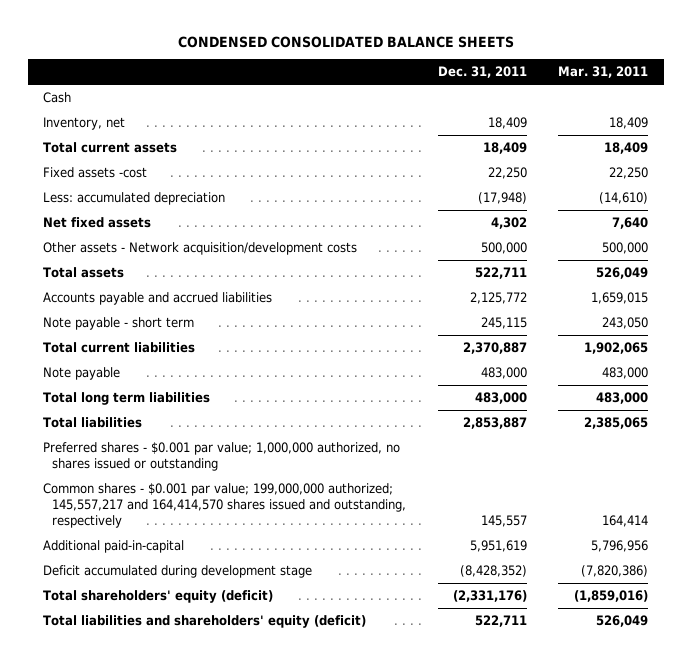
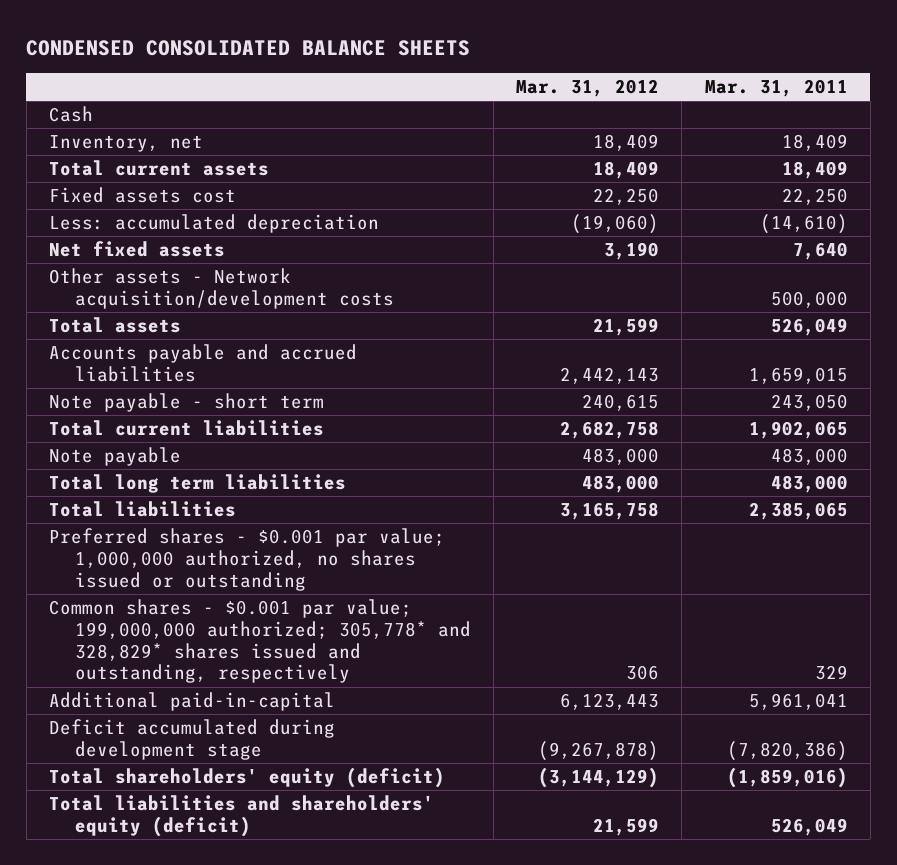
[437,66,527,79] Dec. 31, 2011 -> none
none -> [516,79,660,98] Mar. 31, 2012
[43,167,148,179] Fixed assets -cost -> [49,187,237,204] Fixed assets cost
[43,483,407,528] Common shares - $0.001 par value; 199,000,000 authorized; 145,557,217 and 164,414,570 shares issued and outstanding, respectively -> [49,599,472,684] Common shares - $0.001 par value; 199,000,000 authorized; 305,778* and 328,829* shares issued and outstanding, respectively
[602,514,649,527] 164,414 -> [814,665,848,681] 329
[591,540,649,553] 5,796,956 -> [748,693,848,711] 5,961,041

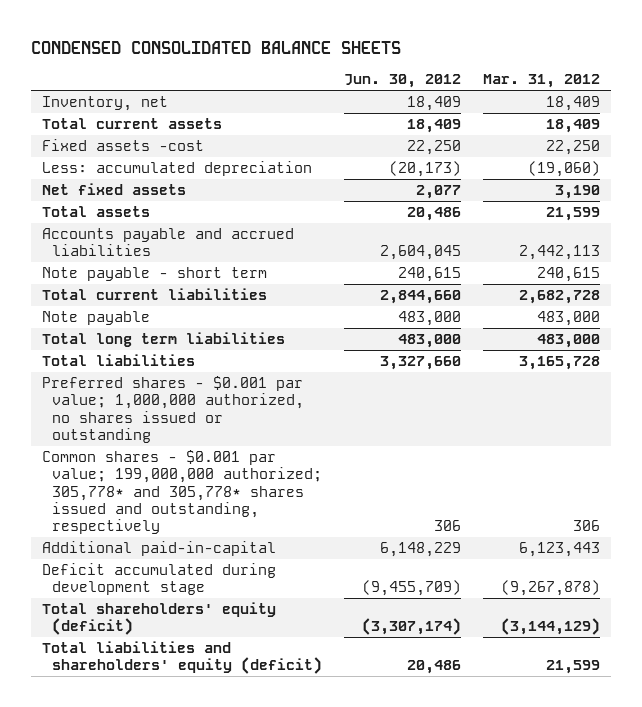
[704,79,848,98] Mar. 31, 2011 -> none
none -> [343,74,461,89] Jun. 30, 2012
[49,106,94,123] Cash -> none
[49,187,237,204] Fixed assets cost -> [41,139,204,152] Fixed assets -cost
[49,268,395,309] Other assets - Network acquisition/development costs -> none
[560,366,660,384] 2,442,143 -> [518,245,600,261] 2,442,113
[560,421,660,440] 2,682,758 -> [518,290,600,305] 2,682,728
[560,502,660,521] 3,165,758 -> [518,356,600,371] 3,165,728
[49,599,472,684] Common shares - $0.001 par value; 199,000,000 authorized; 305,778* and 328,829* shares issued and outstanding, respectively -> [41,450,323,535] Common shares - $0.001 par value; 199,000,000 authorized; 305,778* and 305,778* shares issued and outstanding, respectively

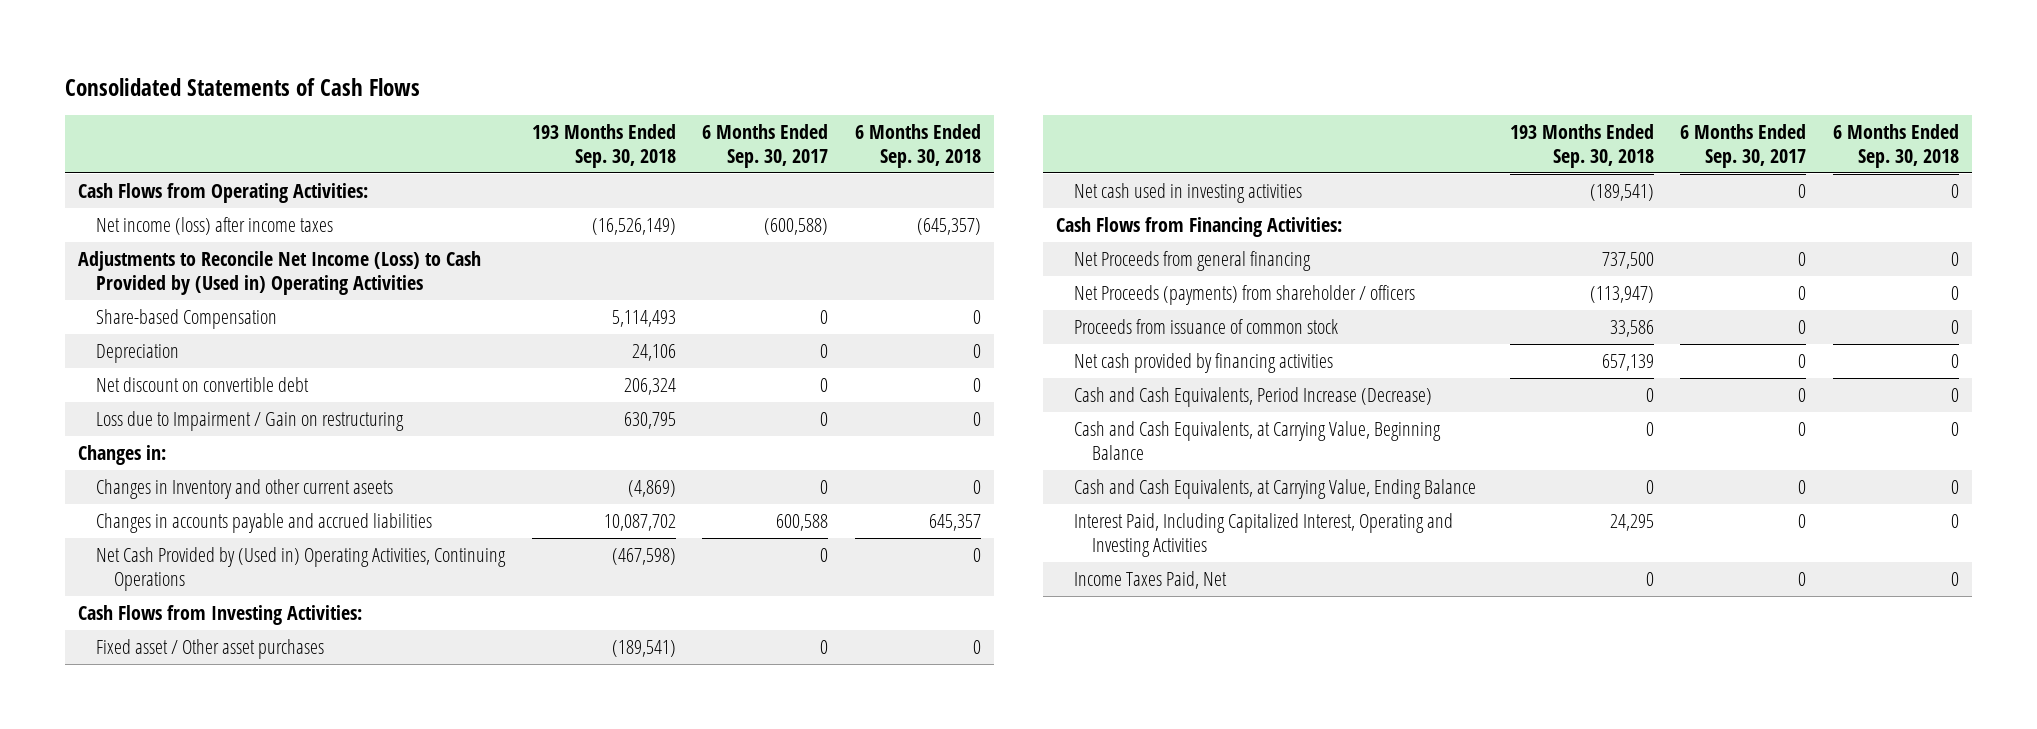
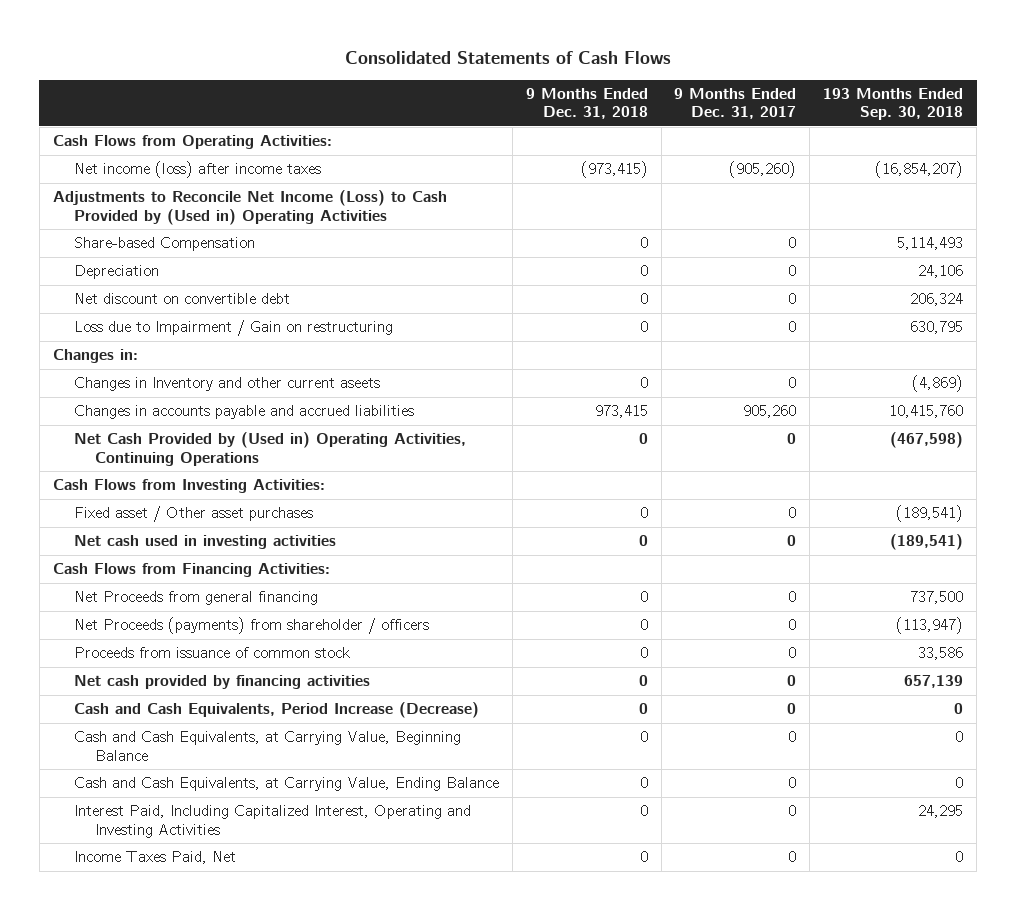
[702,123,829,168] 6 Months Ended Sep. 30, 2017 -> none
[854,123,981,168] 6 Months Ended Sep. 30, 2018 -> none
none -> [525,88,648,120] 9 Months Ended Dec. 31, 2018
none -> [674,88,797,120] 9 Months Ended Dec. 31, 2017
[591,217,676,235] (16,526,149) -> [875,161,964,179] (16,854,207)
[603,513,676,531] 10,087,702 -> [889,405,964,419] 10,415,760

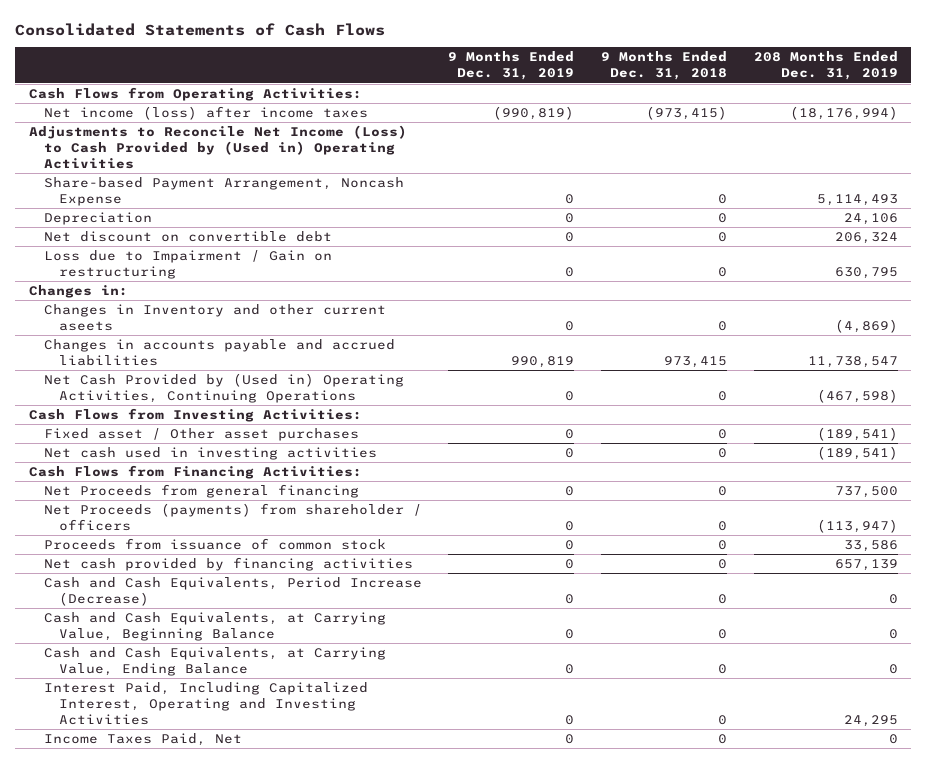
[674,88,797,120] 9 Months Ended Dec. 31, 2017 -> none
[823,88,964,121] 193 Months Ended Sep. 30, 2018 -> none
none -> [448,51,575,81] 9 Months Ended Dec. 31, 2019
none -> [753,51,898,81] 208 Months Ended Dec. 31, 2019
[73,237,255,252] Share-based Compensation -> [43,177,404,207] Share-based Payment Arrangement, Noncash Expense

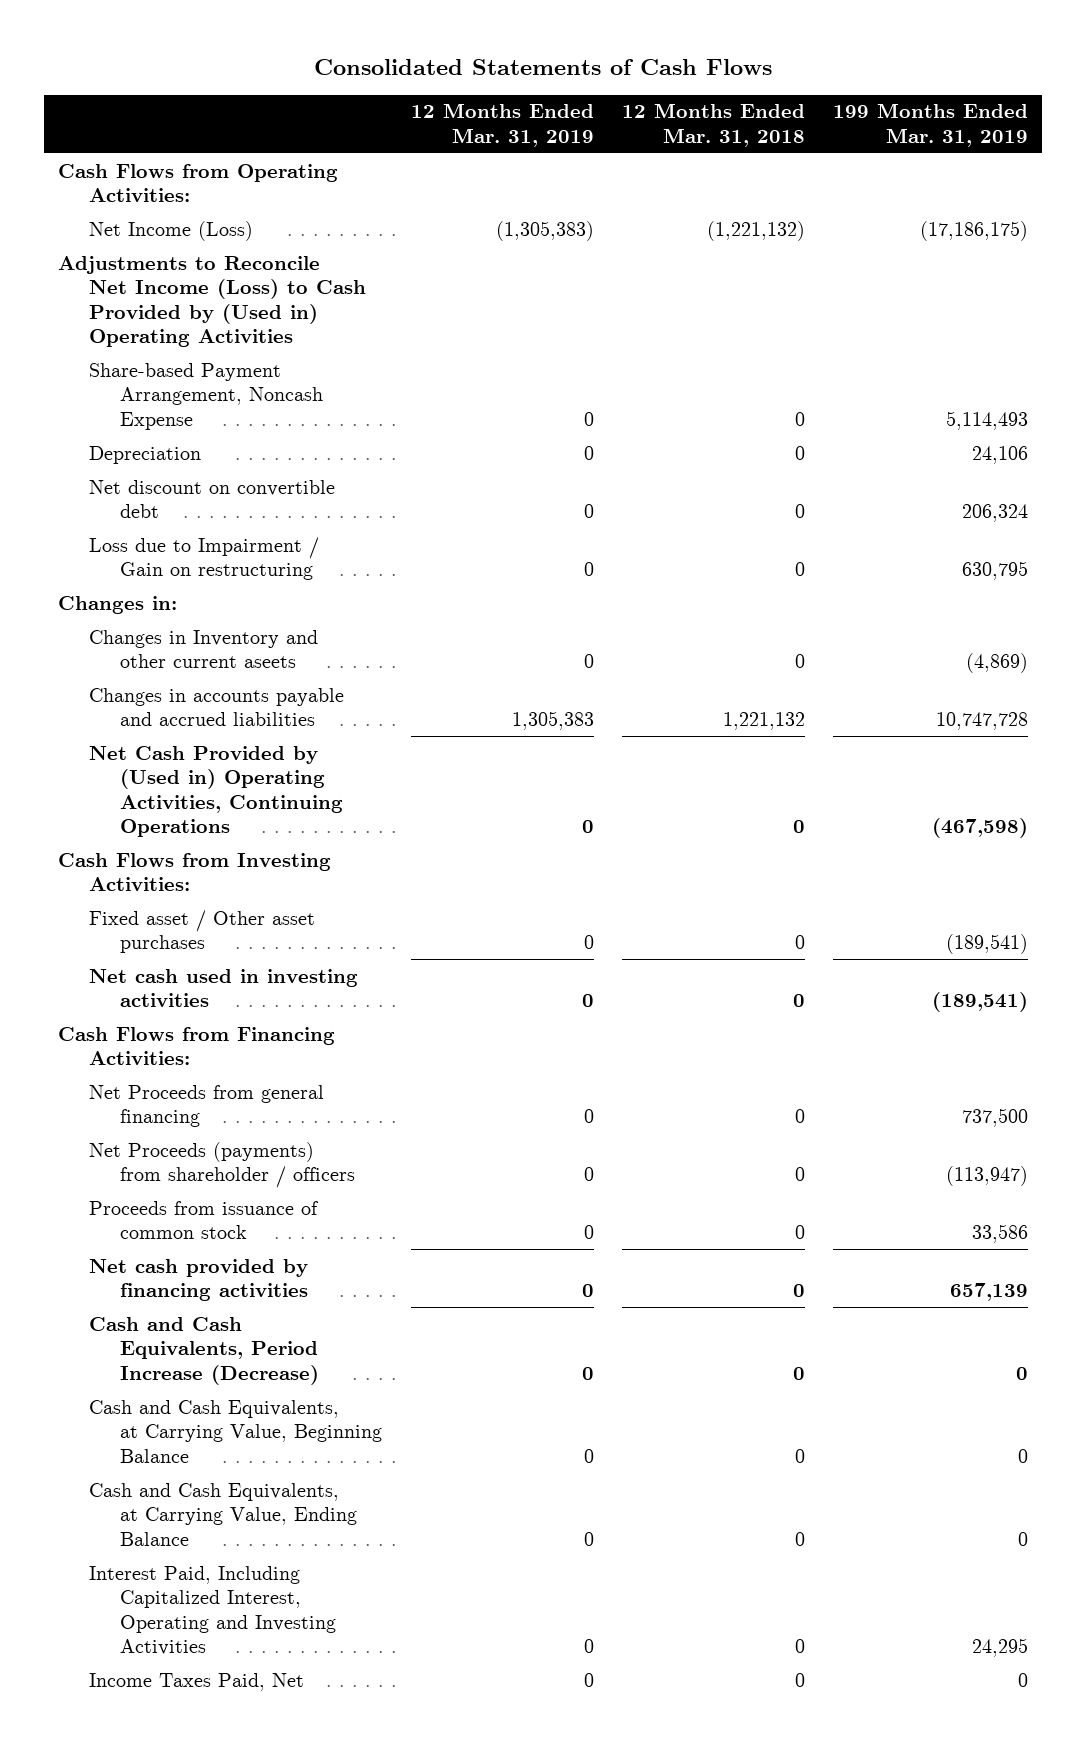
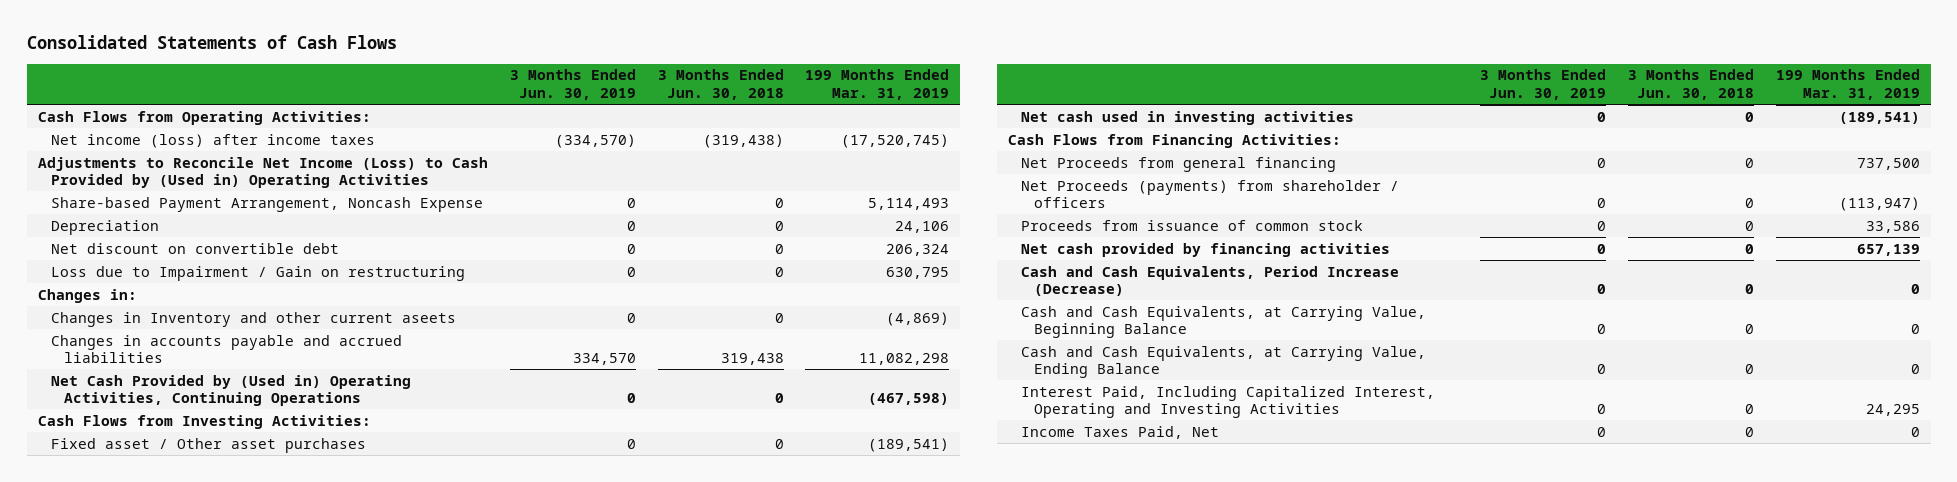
[410,103,594,147] 12 Months Ended Mar. 31, 2019 -> none
[621,103,805,147] 12 Months Ended Mar. 31, 2018 -> none
none -> [509,69,636,101] 3 Months Ended Jun. 30, 2019
none -> [657,69,784,101] 3 Months Ended Jun. 30, 2018
[89,220,254,241] Net Income (Loss) -> [50,133,375,148] Net income (loss) after income taxes
[920,220,1029,241] (17,186,175) -> [841,133,950,148] (17,520,745)
[936,712,1029,731] 10,747,728 -> [859,353,950,366] 11,082,298

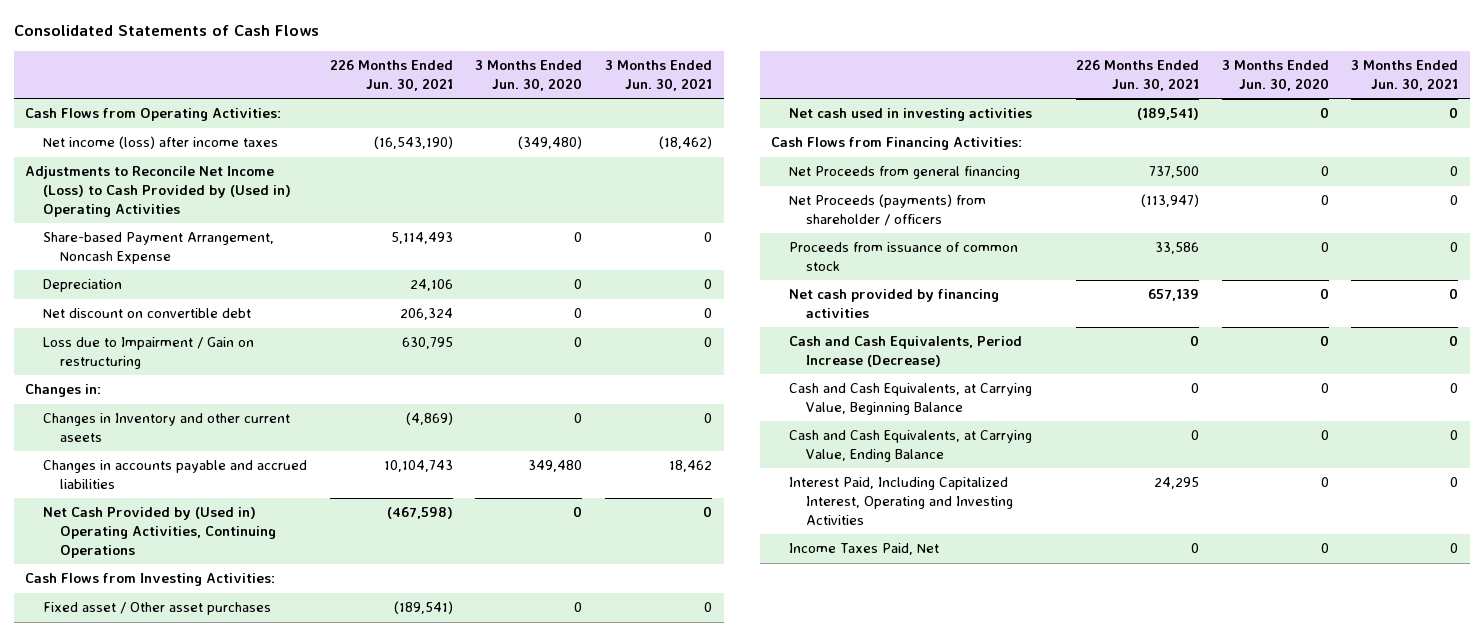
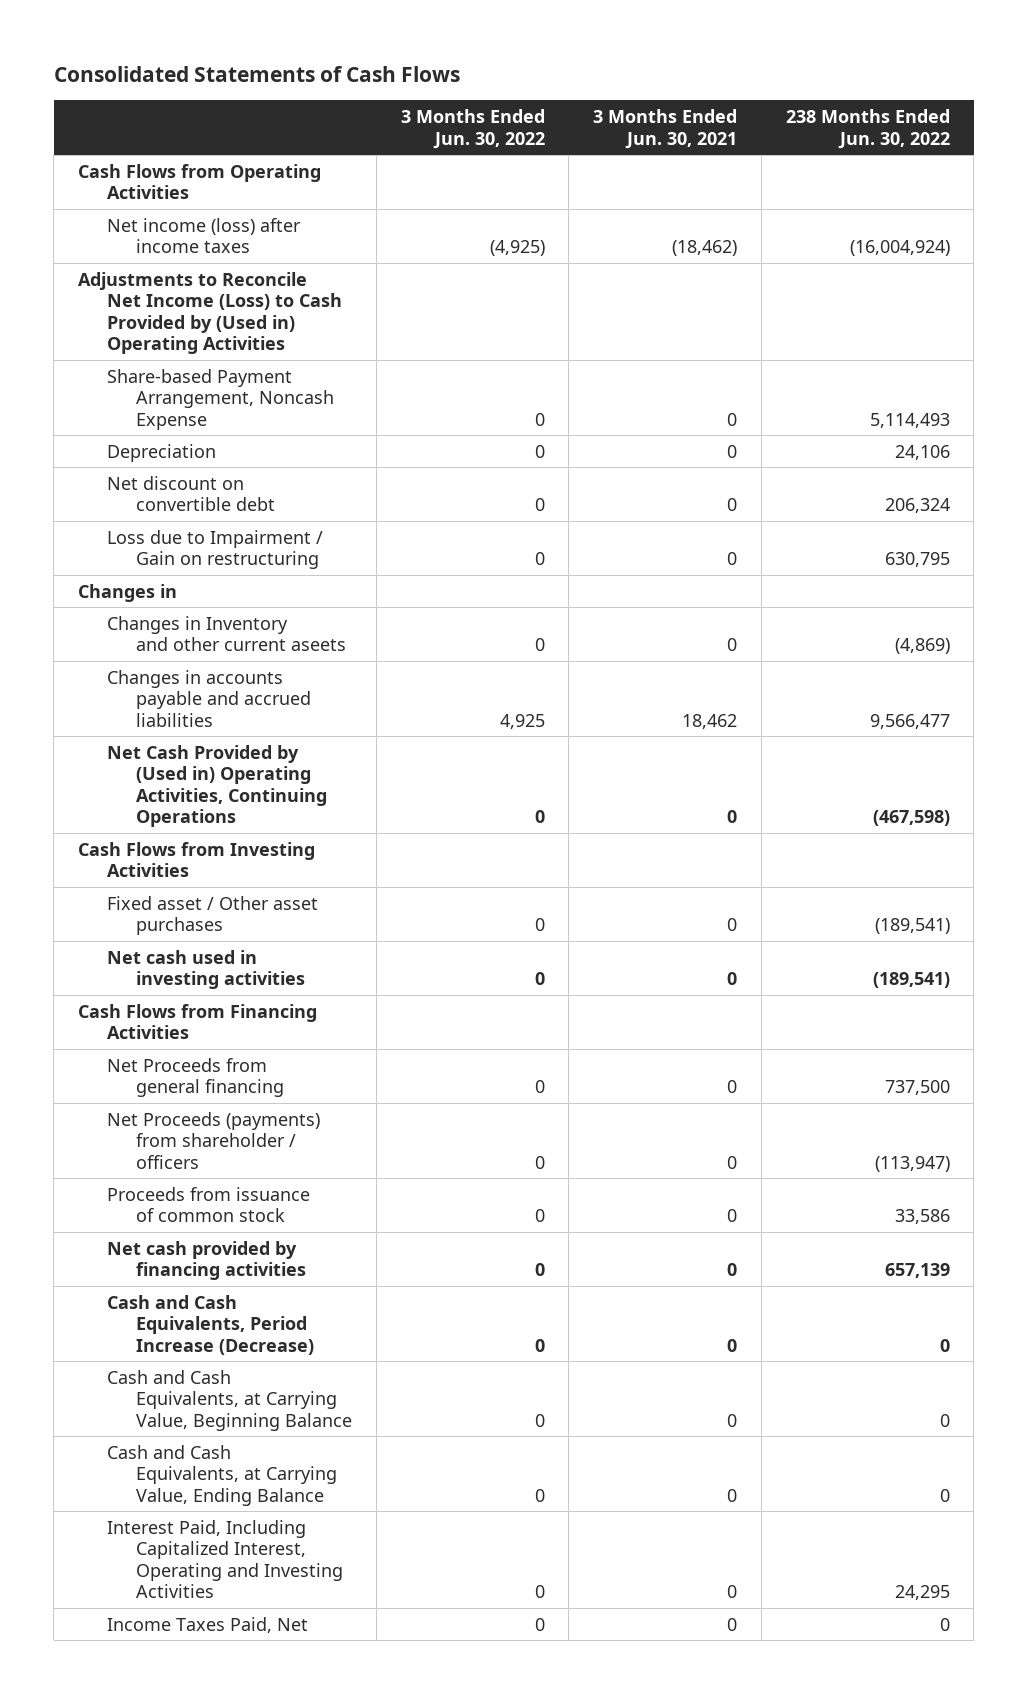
[329,60,453,91] 226 Months Ended Jun. 30, 2021 -> none
[475,60,583,91] 3 Months Ended Jun. 30, 2020 -> none
none -> [400,109,545,149] 3 Months Ended Jun. 30, 2022
none -> [785,109,950,149] 238 Months Ended Jun. 30, 2022
[25,108,282,122] Cash Flows from Operating Activities: -> [78,163,322,200] Cash Flows from Operating Activities
[25,384,102,398] Changes in: -> [78,583,178,602] Changes in
[25,573,276,587] Cash Flows from Investing Activities: -> [78,841,316,878] Cash Flows from Investing Activities
[771,137,1023,151] Cash Flows from Financing Activities: -> [78,1003,318,1040] Cash Flows from Financing Activities

